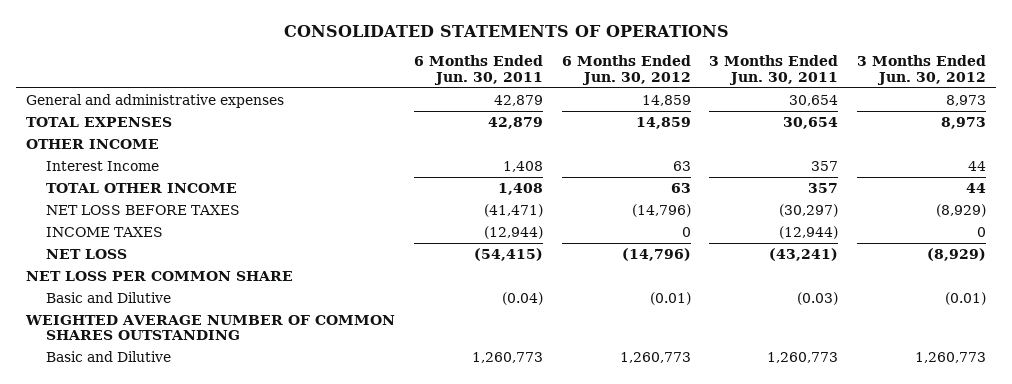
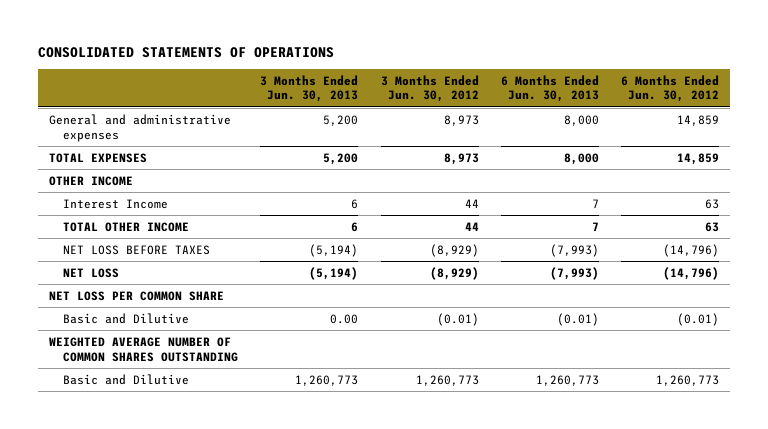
[413,55,543,85] 6 Months Ended Jun. 30, 2011 -> none
[709,55,839,85] 3 Months Ended Jun. 30, 2011 -> none
none -> [260,74,359,103] 3 Months Ended Jun. 30, 2013
none -> [500,74,599,103] 6 Months Ended Jun. 30, 2013
[46,226,164,237] INCOME TAXES -> none

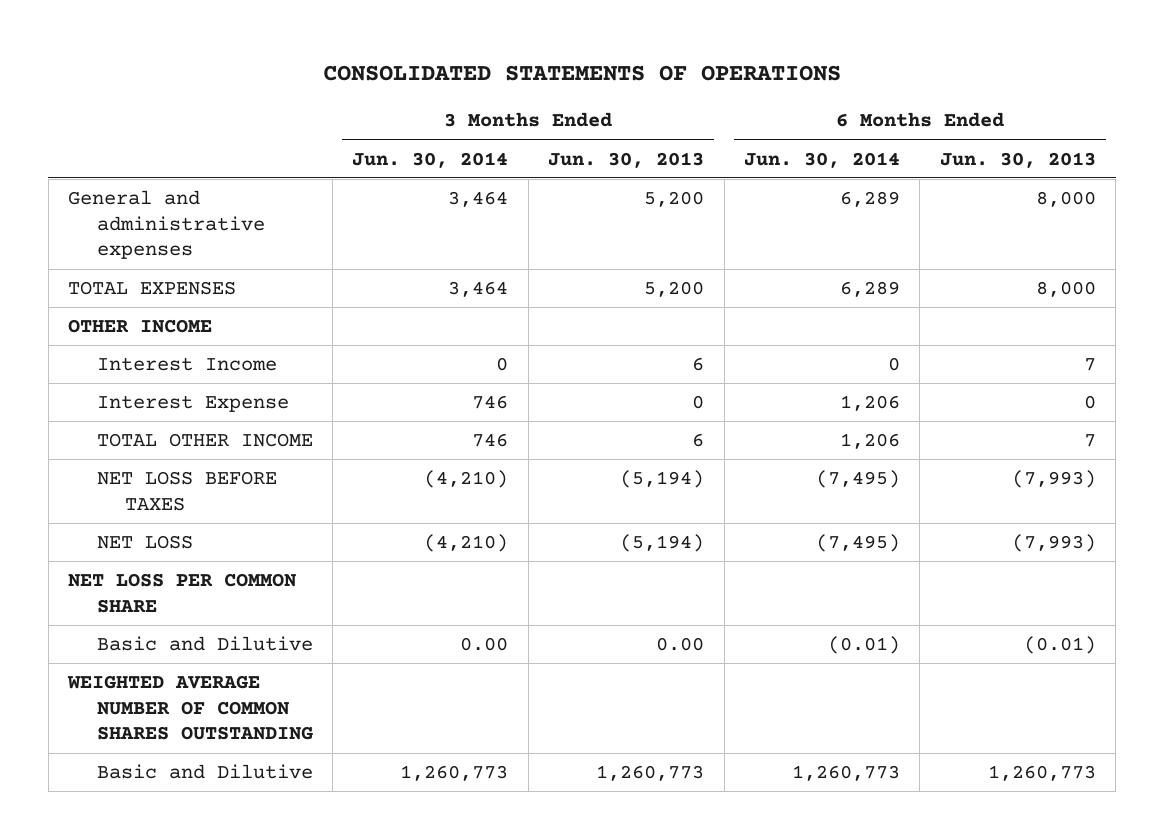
[380,74,479,103] 3 Months Ended Jun. 30, 2012 -> none
[621,74,720,103] 6 Months Ended Jun. 30, 2012 -> none
none -> [352,151,509,168] Jun. 30, 2014
none -> [743,151,900,168] Jun. 30, 2014
none -> [96,395,289,413] Interest Expense

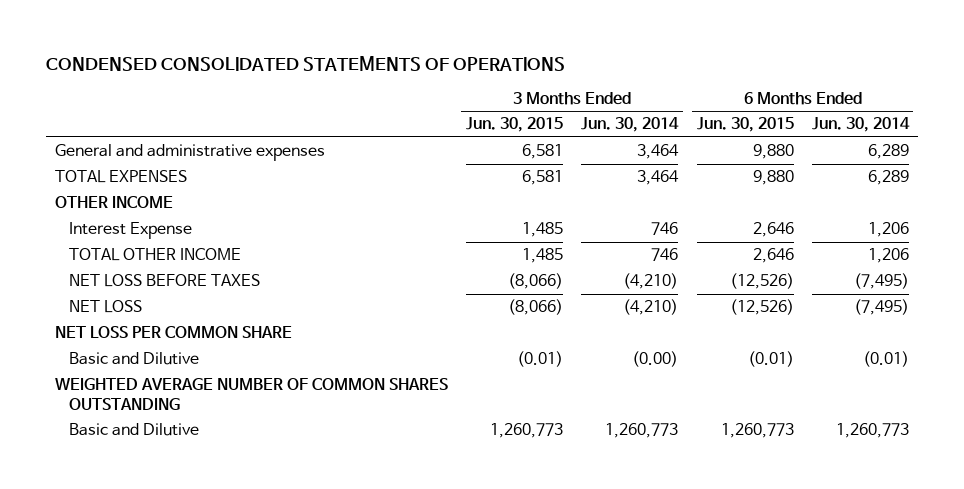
[322,65,841,82] CONSOLIDATED STATEMENTS OF OPERATIONS -> [45,55,565,71] CONDENSED CONSOLIDATED STATEMENTS OF OPERATIONS
[548,151,705,168] Jun. 30, 2013 -> none
[939,151,1096,168] Jun. 30, 2013 -> none
none -> [465,117,563,133] Jun. 30, 2015
none -> [696,117,794,133] Jun. 30, 2015
[96,357,277,372] Interest Income -> none
[460,637,509,652] 0.00 -> [632,351,679,368] (0.00)

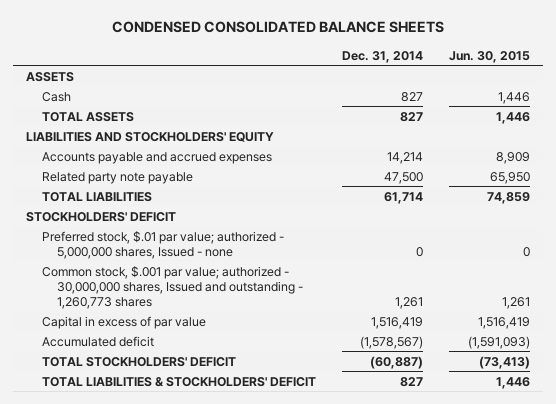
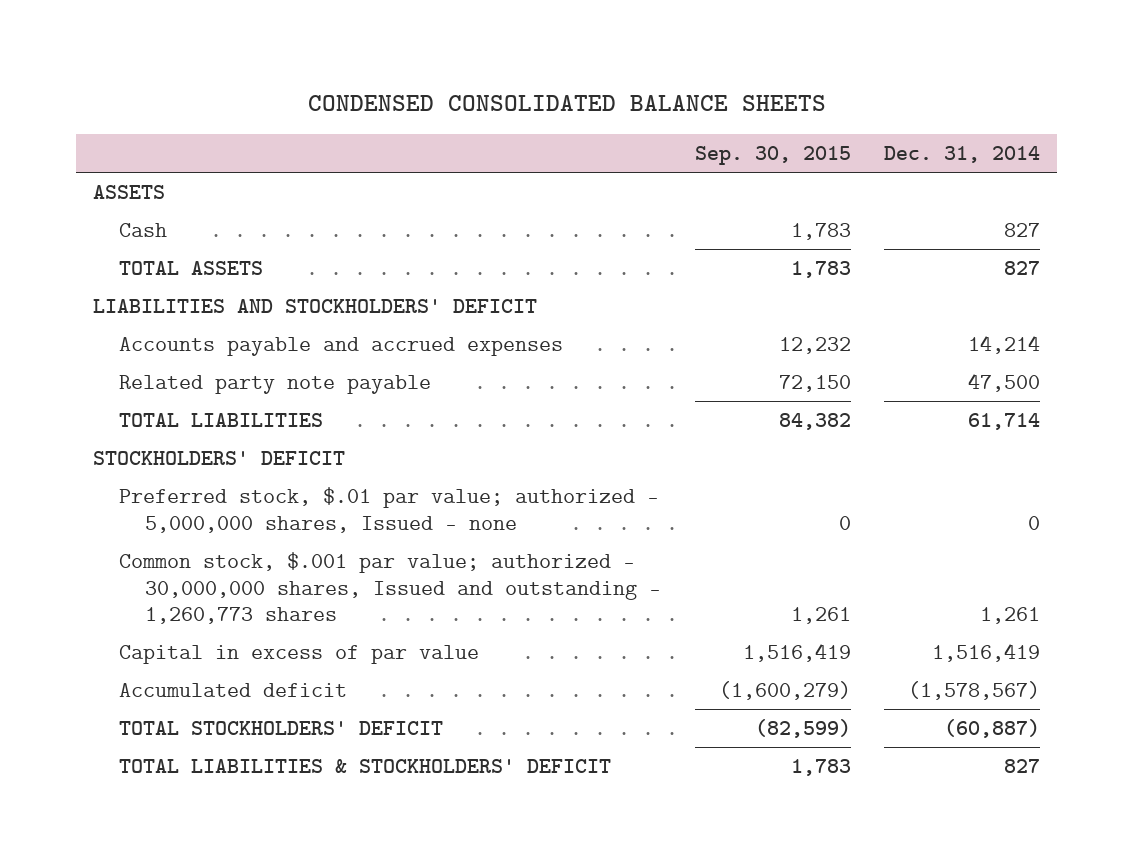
[448,50,530,63] Jun. 30, 2015 -> none
none -> [694,146,851,166] Sep. 30, 2015
[25,131,274,142] LIABILITIES AND STOCKHOLDERS' EQUITY -> [93,298,538,313] LIABILITIES AND STOCKHOLDERS' DEFICIT

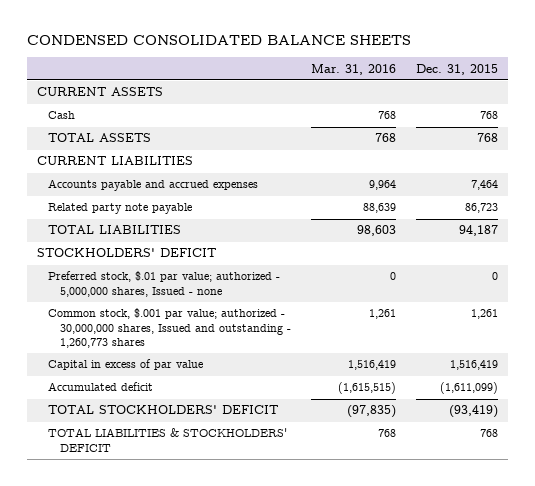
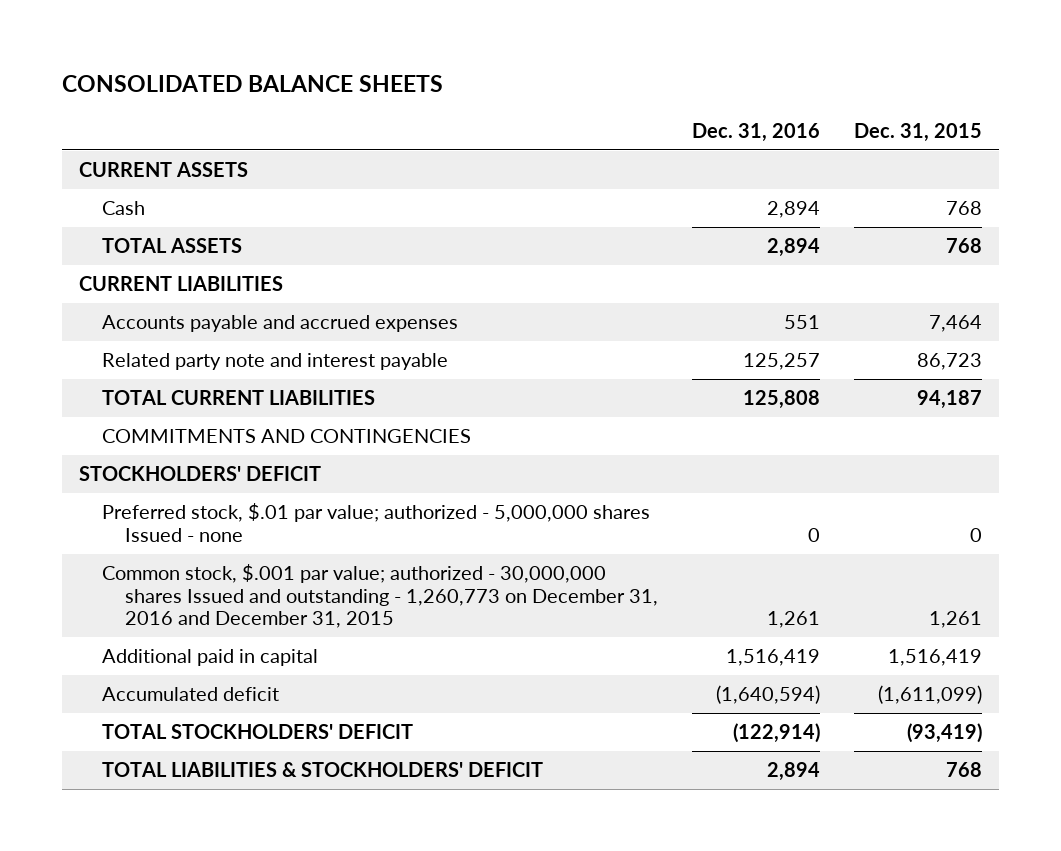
[26,35,411,46] CONDENSED CONSOLIDATED BALANCE SHEETS -> [61,75,443,93] CONSOLIDATED BALANCE SHEETS
[310,63,396,75] Mar. 31, 2016 -> none
none -> [691,122,820,142] Dec. 31, 2016
[48,203,193,215] Related party note payable -> [101,353,448,371] Related party note and interest payable
[48,225,182,235] TOTAL LIABILITIES -> [101,390,375,406] TOTAL CURRENT LIABILITIES
none -> [101,429,471,444] COMMITMENTS AND CONTINGENCIES
[48,271,281,297] Preferred stock, $.01 par value; authorized - 5,000,000 shares, Issued - none -> [101,503,650,542] Preferred stock, $.01 par value; authorized - 5,000,000 shares Issued - none
[48,308,291,348] Common stock, $.001 par value; authorized - 30,000,000 shares, Issued and outstanding - 1,260,773 shares -> [101,564,658,629] Common stock, $.001 par value; authorized - 30,000,000 shares Issued and outstanding - 1,260,773 on December 31, 2016 and December 31, 2015
[48,359,204,371] Capital in excess of par value -> [101,649,318,667] Additional paid in capital

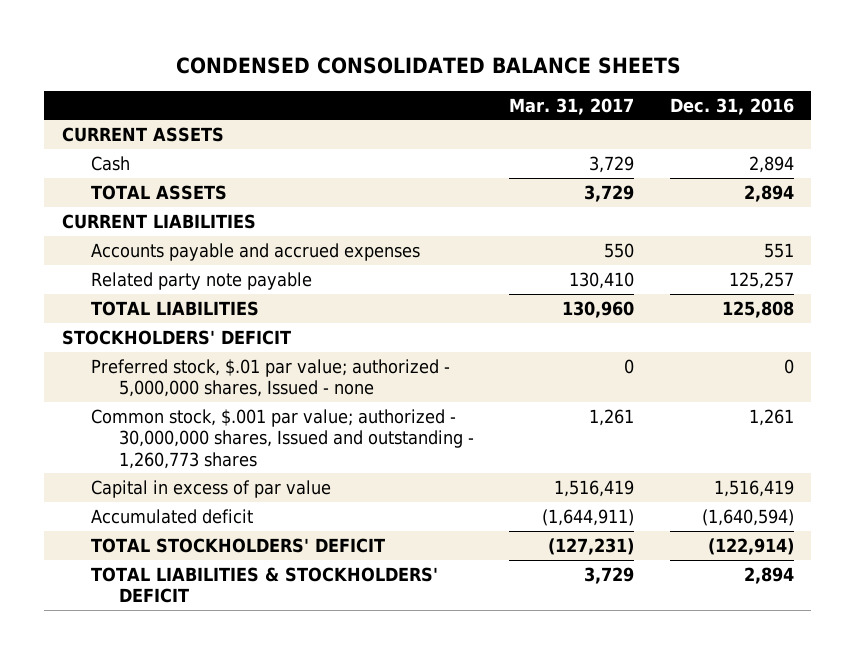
[61,75,443,93] CONSOLIDATED BALANCE SHEETS -> [175,56,681,74] CONDENSED CONSOLIDATED BALANCE SHEETS
[853,122,982,142] Dec. 31, 2015 -> none
none -> [509,97,635,115] Mar. 31, 2017
[101,429,471,444] COMMITMENTS AND CONTINGENCIES -> none
[101,353,448,371] Related party note and interest payable -> [90,271,312,290] Related party note payable
[101,390,375,406] TOTAL CURRENT LIABILITIES -> [90,300,259,316] TOTAL LIABILITIES
[101,503,650,542] Preferred stock, $.01 par value; authorized - 5,000,000 shares Issued - none -> [90,358,450,398] Preferred stock, $.01 par value; authorized - 5,000,000 shares, Issued - none
[101,564,658,629] Common stock, $.001 par value; authorized - 30,000,000 shares Issued and outstanding - 1,260,773 on December 31, 2016 and December 31, 2015 -> [90,408,475,469] Common stock, $.001 par value; authorized - 30,000,000 shares, Issued and outstanding - 1,260,773 shares
[101,649,318,667] Additional paid in capital -> [90,479,331,498] Capital in excess of par value

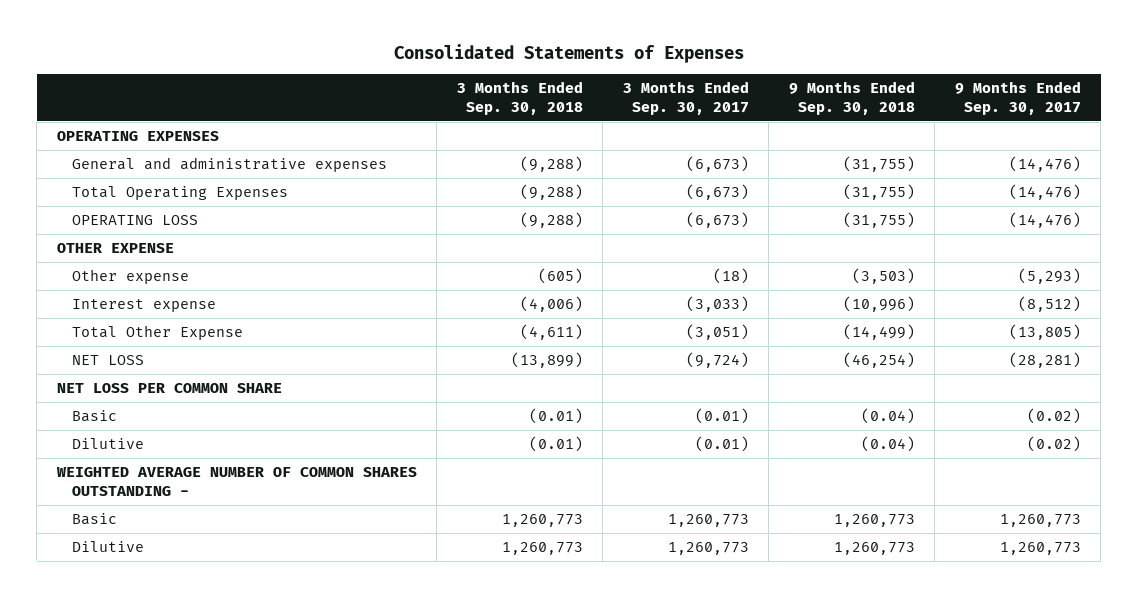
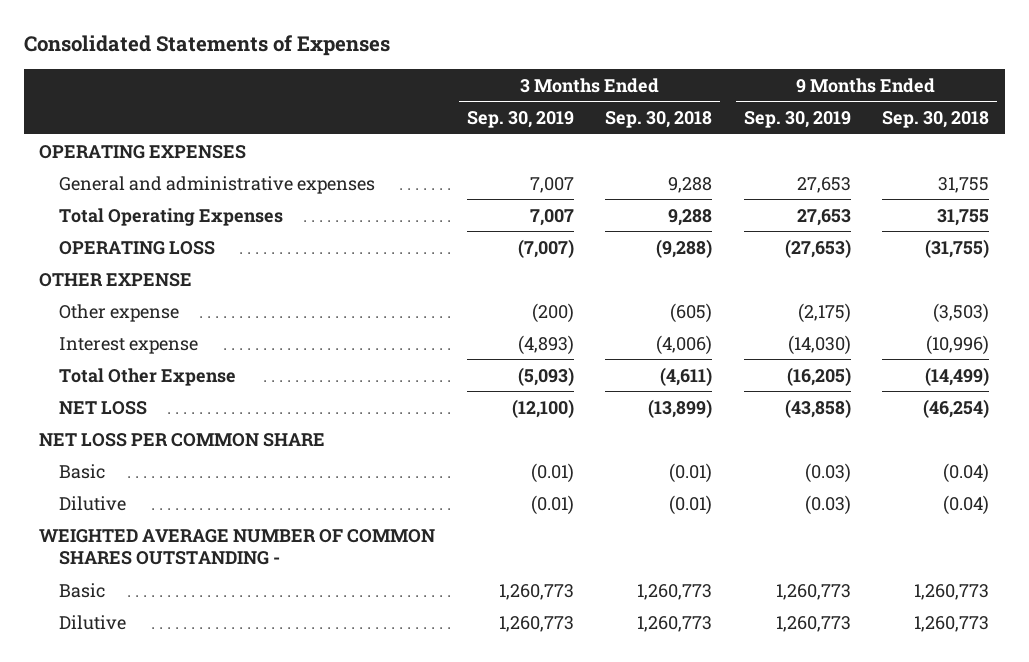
[622,81,749,115] 3 Months Ended Sep. 30, 2017 -> none
[954,81,1081,115] 9 Months Ended Sep. 30, 2017 -> none
none -> [466,111,574,129] Sep. 30, 2019
none -> [743,111,851,129] Sep. 30, 2019
[519,156,583,173] (9,288) -> [668,176,713,193] 9,288
[842,156,915,173] (31,755) -> [938,176,990,193] 31,755
[519,184,583,201] (9,288) -> [668,208,713,226] 9,288
[842,184,915,201] (31,755) -> [937,208,990,226] 31,755

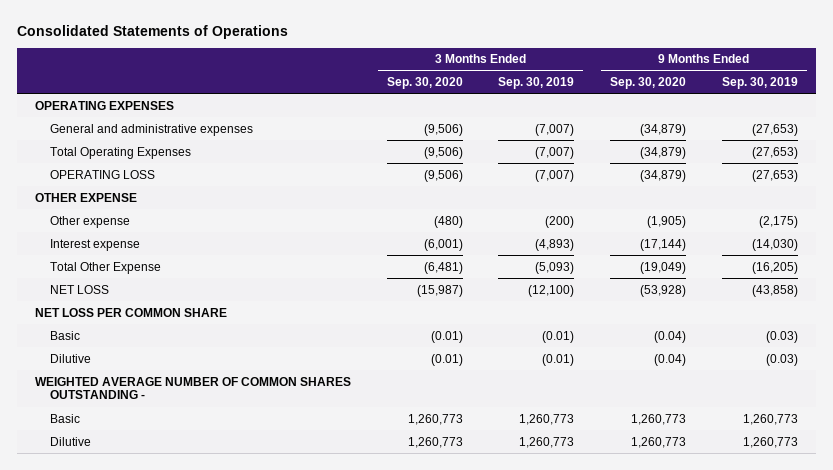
[23,35,390,57] Consolidated Statements of Expenses -> [16,24,288,39] Consolidated Statements of Operations
[605,111,713,129] Sep. 30, 2018 -> none
[882,111,990,129] Sep. 30, 2018 -> none
none -> [386,76,463,89] Sep. 30, 2020
none -> [610,76,687,89] Sep. 30, 2020
[529,176,574,193] 7,007 -> [535,123,575,136] (7,007)
[796,176,851,193] 27,653 -> [752,123,799,136] (27,653)
[529,208,574,226] 7,007 -> [535,146,575,159] (7,007)
[796,208,851,226] 27,653 -> [752,146,799,159] (27,653)

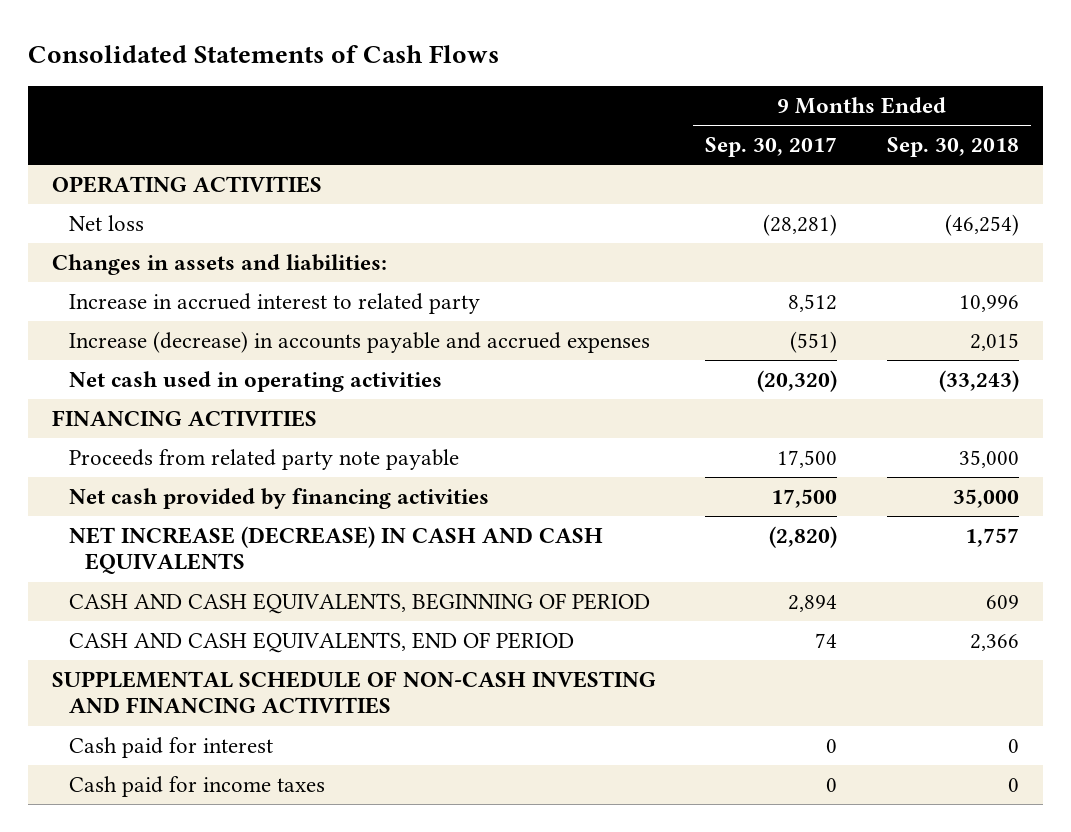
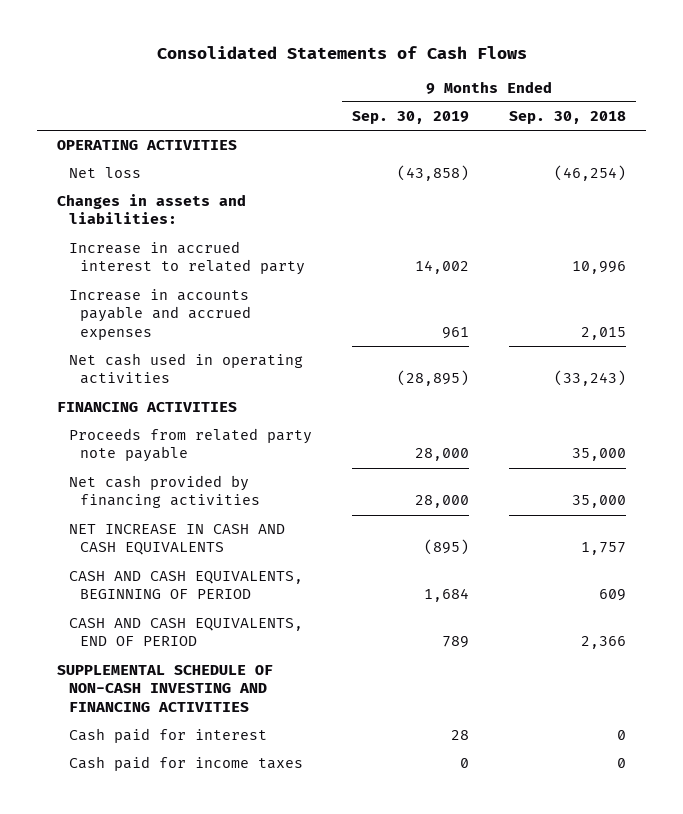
[705,137,838,158] Sep. 30, 2017 -> none
none -> [351,111,469,125] Sep. 30, 2019
[68,330,650,353] Increase (decrease) in accounts payable and accrued expenses -> [68,289,252,340] Increase in accounts payable and accrued expenses
[68,525,603,575] NET INCREASE (DECREASE) IN CASH AND CASH EQUIVALENTS -> [68,524,285,556] NET INCREASE IN CASH AND CASH EQUIVALENTS

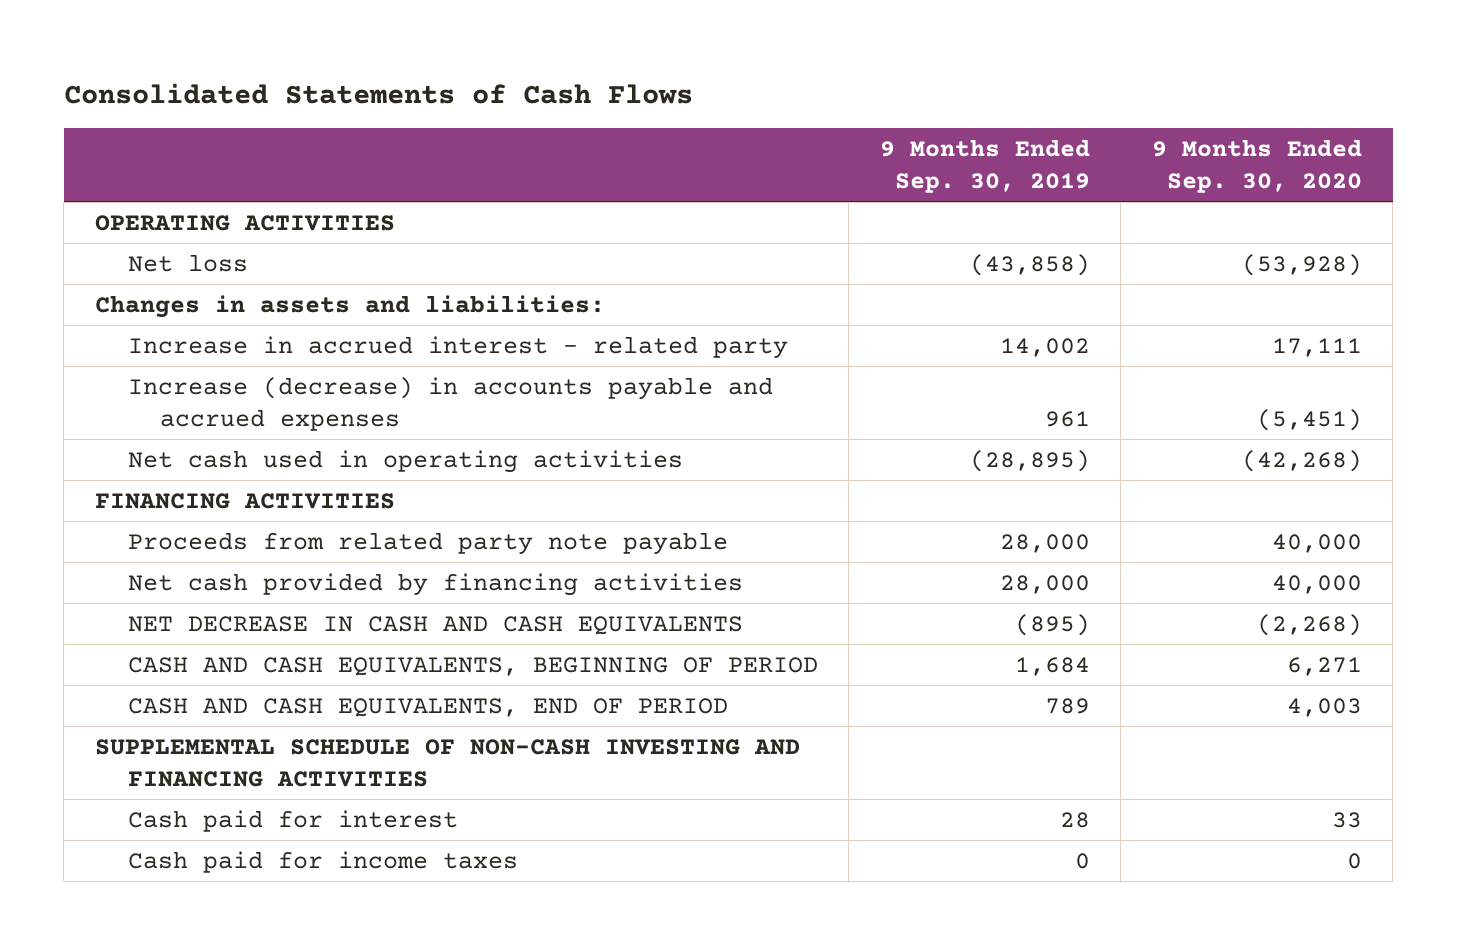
[509,111,627,125] Sep. 30, 2018 -> none
none -> [1151,138,1362,194] 9 Months Ended Sep. 30, 2020
[68,241,306,276] Increase in accrued interest to related party -> [127,335,788,359] Increase in accrued interest - related party
[68,289,252,340] Increase in accounts payable and accrued expenses -> [127,376,773,432] Increase (decrease) in accounts payable and accrued expenses
[68,524,285,556] NET INCREASE IN CASH AND CASH EQUIVALENTS -> [127,615,743,635] NET DECREASE IN CASH AND CASH EQUIVALENTS

